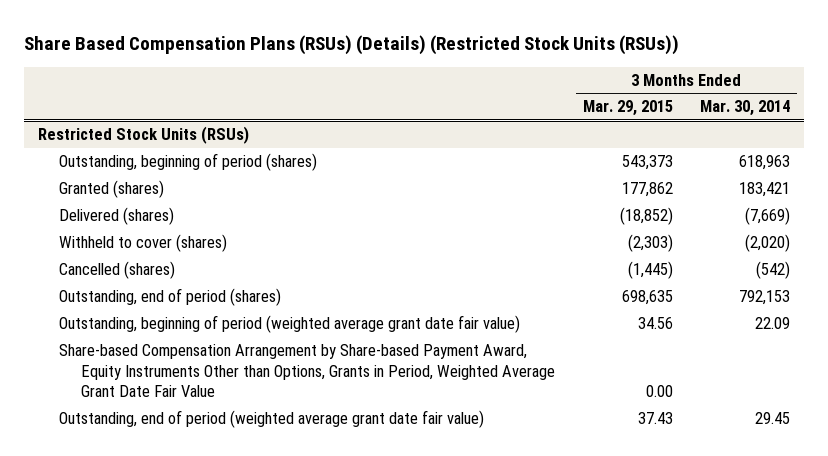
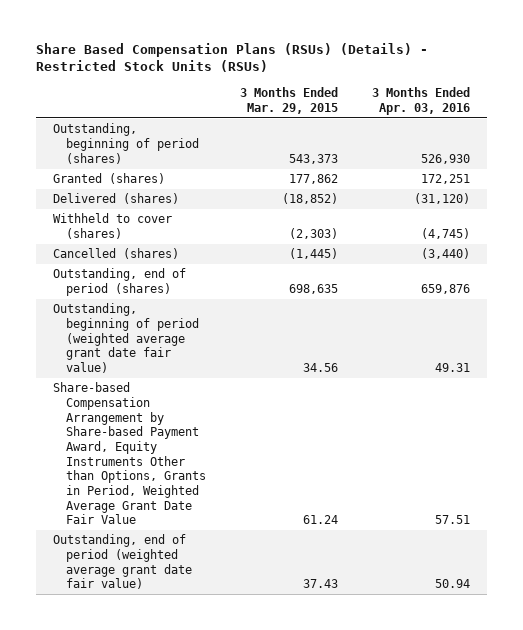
[23,34,679,55] Share Based Compensation Plans (RSUs) (Details) (Restricted Stock Units (RSUs)) -> [36,42,429,73] Share Based Compensation Plans (RSUs) (Details) - Restricted Stock Units (RSUs)
[700,100,791,117] Mar. 30, 2014 -> none
none -> [372,87,471,115] 3 Months Ended Apr. 03, 2016
[37,126,249,145] Restricted Stock Units (RSUs) -> none
[645,385,673,398] 0.00 -> [303,515,339,525] 61.24

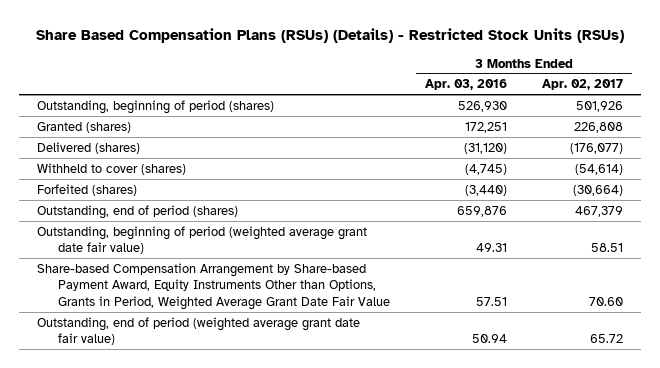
[240,87,339,114] 3 Months Ended Mar. 29, 2015 -> none
none -> [542,79,624,91] Apr. 02, 2017
[52,248,179,260] Cancelled (shares) -> [36,183,137,196] Forfeited (shares)

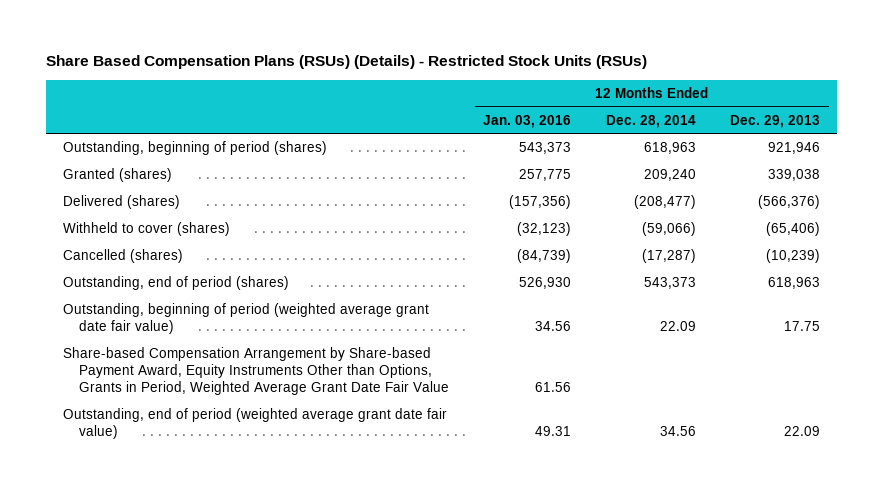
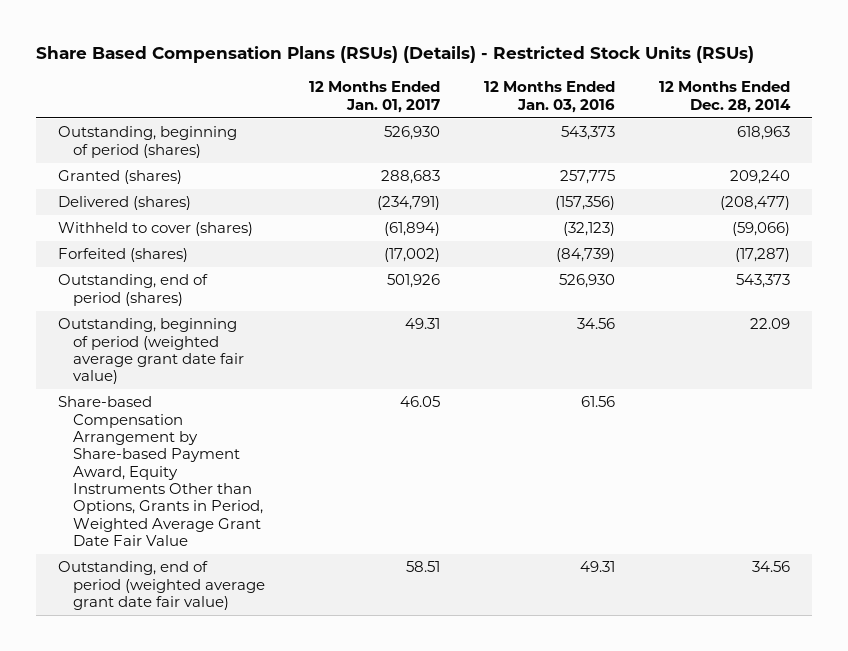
[730,114,821,128] Dec. 29, 2013 -> none
none -> [308,81,440,113] 12 Months Ended Jan. 01, 2017
[62,248,183,263] Cancelled (shares) -> [58,248,189,263] Forfeited (shares)

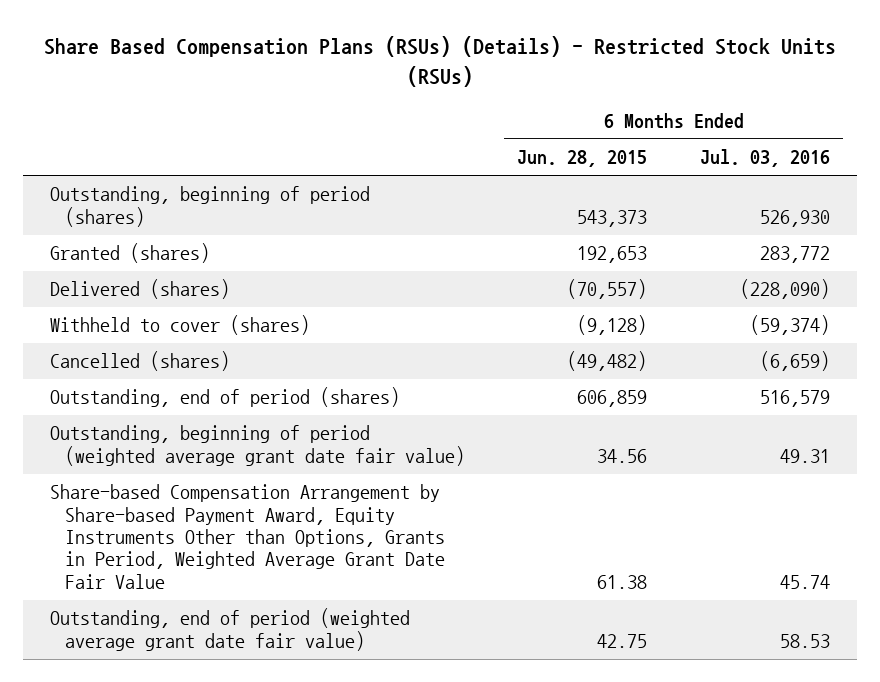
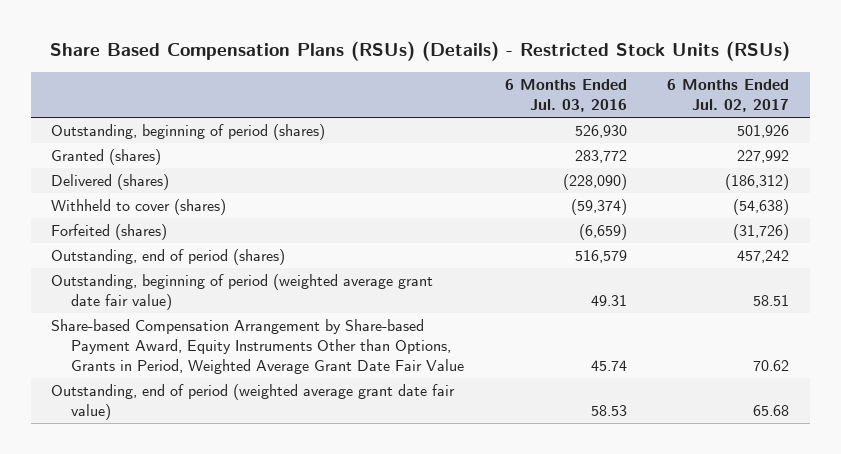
[517,150,648,168] Jun. 28, 2015 -> none
none -> [667,79,790,113] 6 Months Ended Jul. 02, 2017
[49,351,230,372] Cancelled (shares) -> [51,224,168,241] Forfeited (shares)

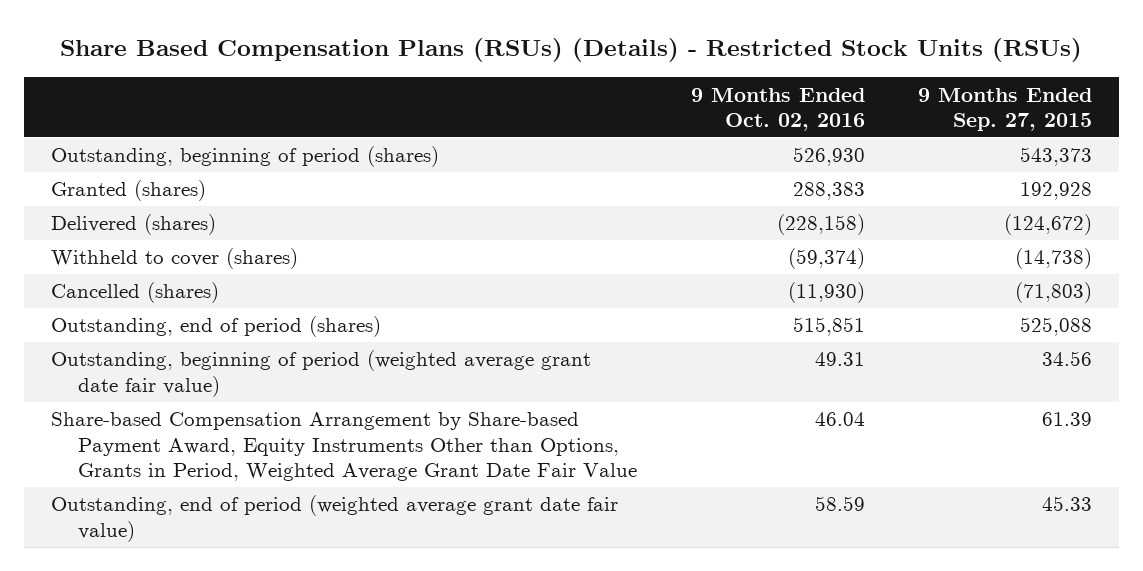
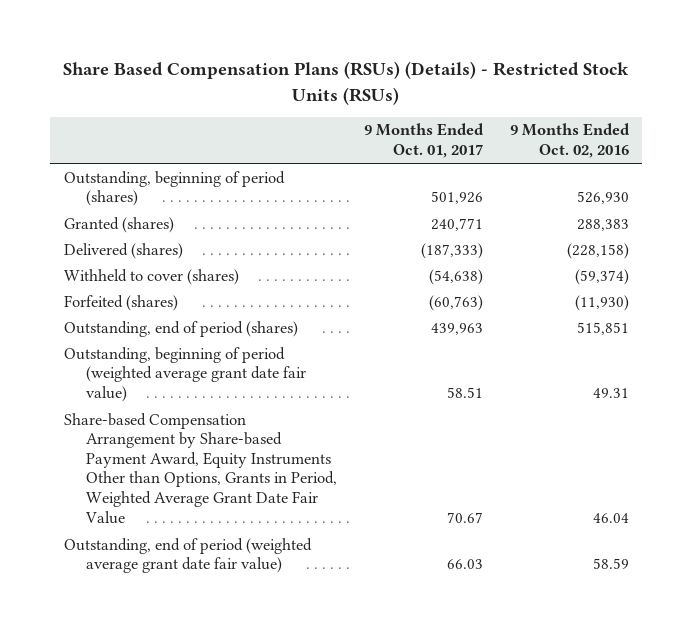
[918,87,1093,131] 9 Months Ended Sep. 27, 2015 -> none
none -> [363,123,484,159] 9 Months Ended Oct. 01, 2017
[50,282,219,304] Cancelled (shares) -> [63,294,178,311] Forfeited (shares)

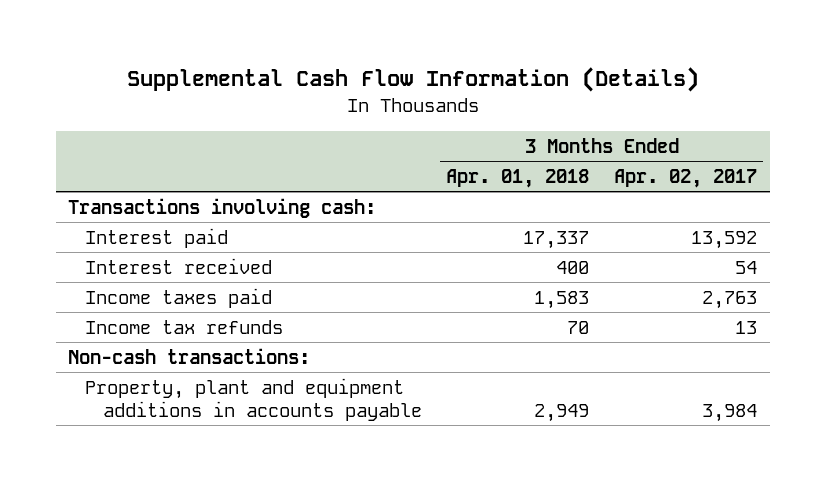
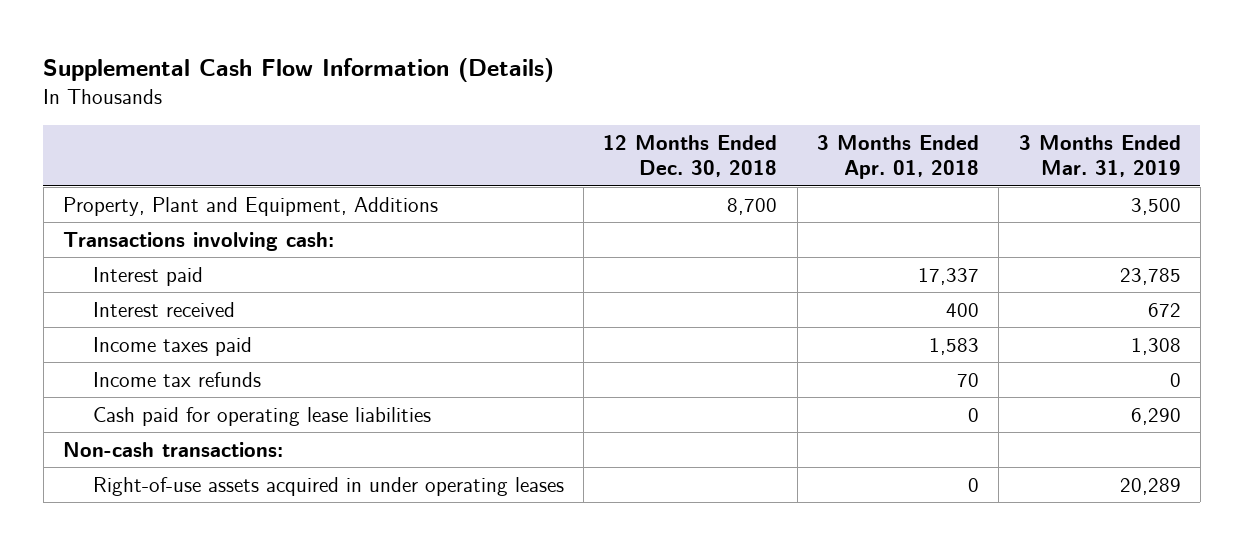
[614,169,758,189] Apr. 02, 2017 -> none
none -> [603,135,778,178] 12 Months Ended Dec. 30, 2018
none -> [1018,135,1181,178] 3 Months Ended Mar. 31, 2019
none -> [63,197,439,217] Property, Plant and Equipment, Additions
none -> [92,407,431,427] Cash paid for operating lease liabilities
[85,377,422,421] Property, plant and equipment additions in accounts payable -> none
none -> [92,477,564,497] Right-of-use assets acquired in under operating leases

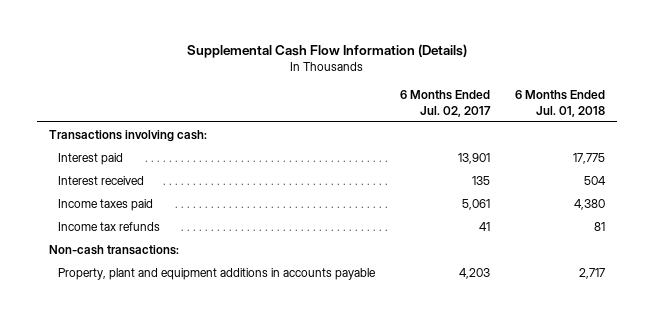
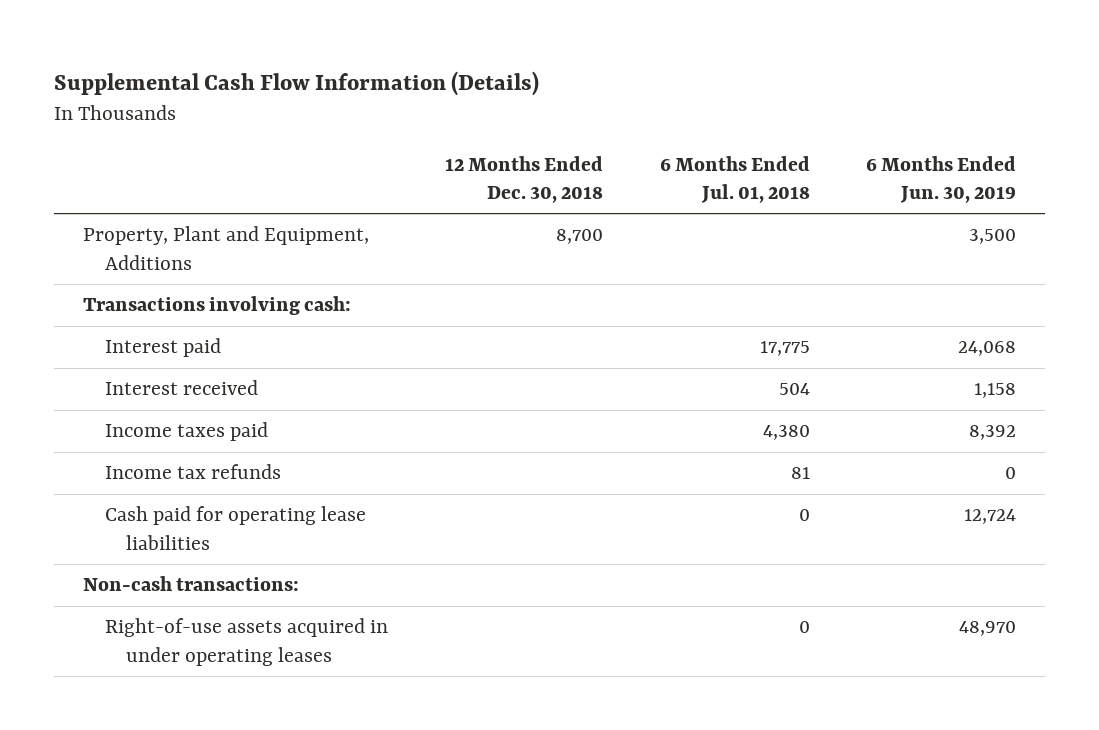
[400,90,492,117] 6 Months Ended Jul. 02, 2017 -> none
none -> [444,155,603,203] 12 Months Ended Dec. 30, 2018
none -> [866,155,1017,203] 6 Months Ended Jun. 30, 2019
none -> [82,226,369,270] Property, Plant and Equipment, Additions
none -> [104,506,366,550] Cash paid for operating lease liabilities
[58,268,377,281] Property, plant and equipment additions in accounts payable -> none
none -> [104,618,388,666] Right-of-use assets acquired in under operating leases

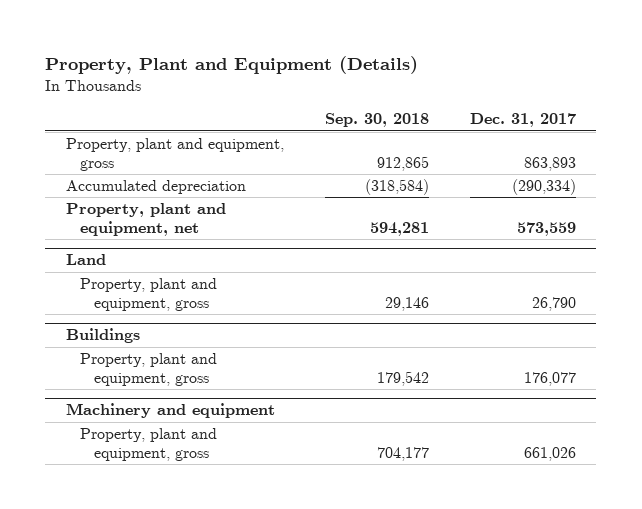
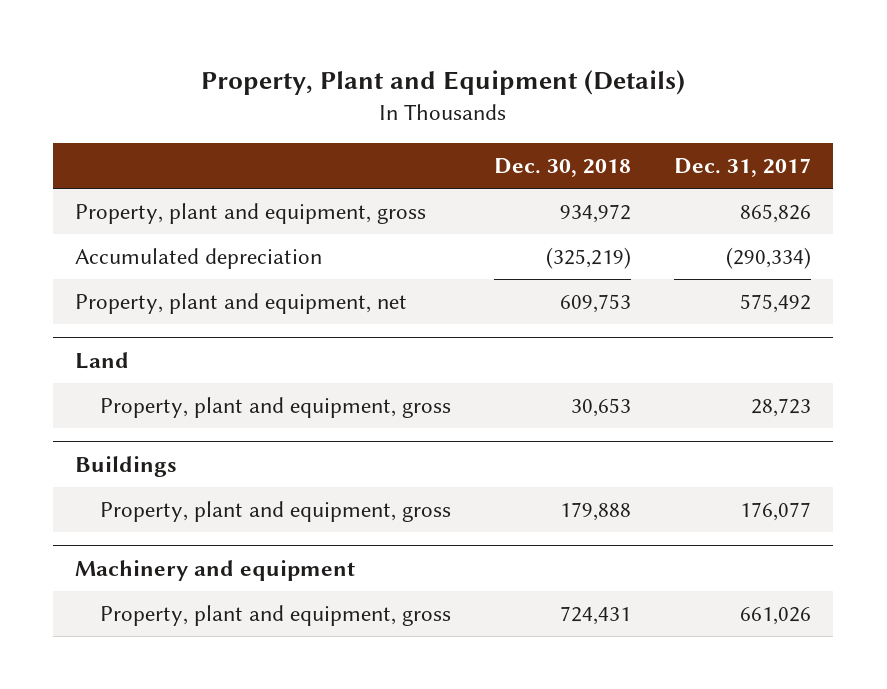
[324,113,429,128] Sep. 30, 2018 -> none
none -> [494,158,632,178] Dec. 30, 2018
[523,156,576,171] 863,893 -> [740,204,812,224] 865,826
[516,221,576,236] 573,559 -> [740,294,812,314] 575,492
[531,296,576,311] 26,790 -> [751,398,812,418] 28,723

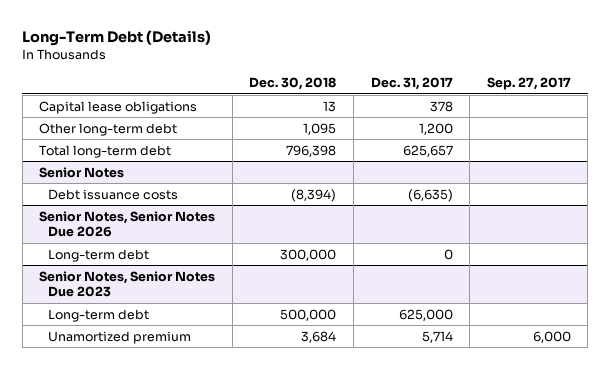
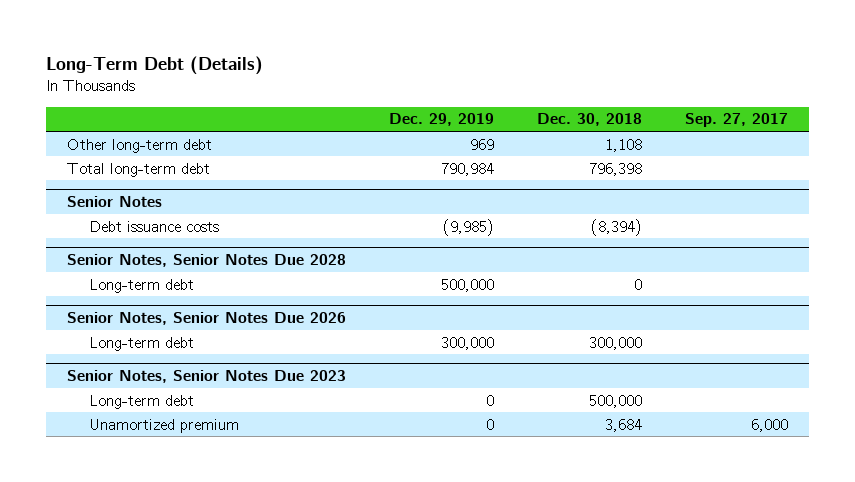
[370,76,453,90] Dec. 31, 2017 -> none
none -> [388,113,494,127] Dec. 29, 2019
[39,100,198,114] Capital lease obligations -> none
[303,122,337,135] 1,095 -> [604,138,642,152] 1,108
none -> [67,254,347,268] Senior Notes, Senior Notes Due 2028
none -> [88,278,194,293] Long-term debt

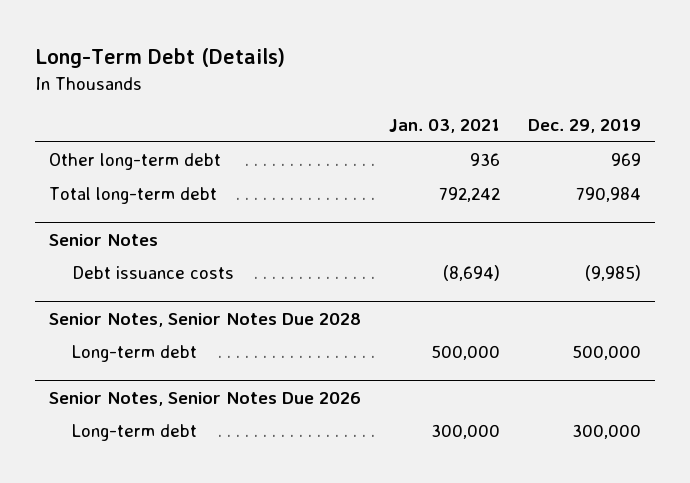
[536,113,642,127] Dec. 30, 2018 -> none
[684,113,788,128] Sep. 27, 2017 -> none
none -> [389,119,501,134] Jan. 03, 2021
[67,370,347,384] Senior Notes, Senior Notes Due 2023 -> none
[88,394,194,409] Long-term debt -> none
[88,418,239,433] Unamortized premium -> none

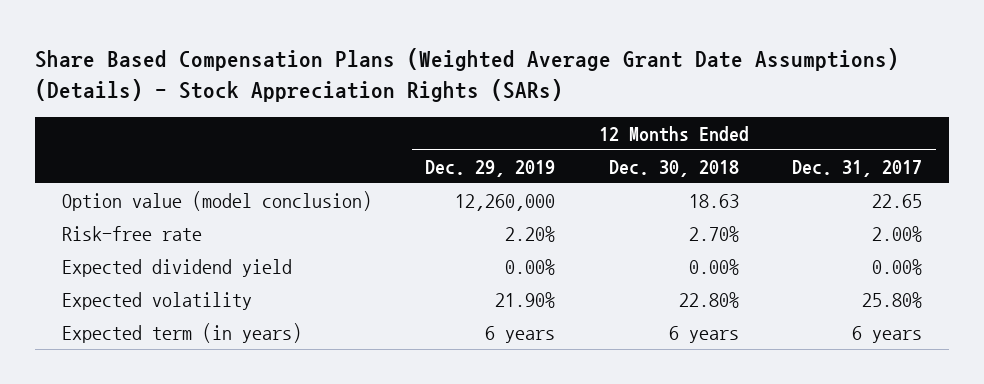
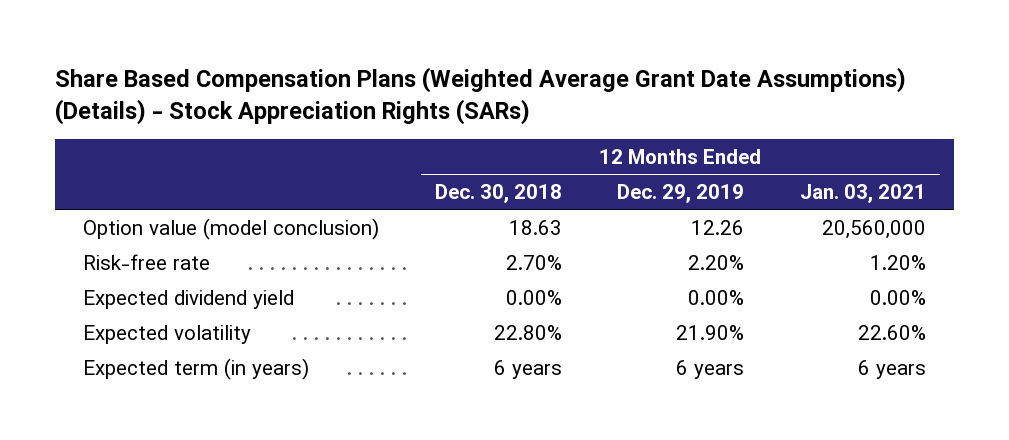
[792,159,923,177] Dec. 31, 2017 -> none
none -> [799,184,926,204] Jan. 03, 2021
[455,193,556,211] 12,260,000 -> [691,219,745,235] 12.26

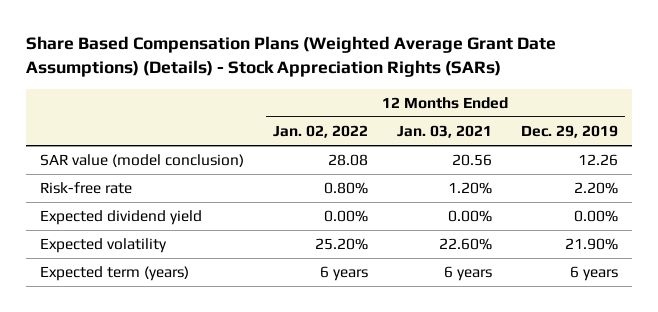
[434,184,562,204] Dec. 30, 2018 -> none
none -> [273,125,369,139] Jan. 02, 2022
[82,217,379,240] Option value (model conclusion) -> [40,154,245,168] SAR value (model conclusion)
[821,219,926,239] 20,560,000 -> [451,154,492,167] 20.56
[82,357,309,380] Expected term (in years) -> [40,266,190,282] Expected term (years)

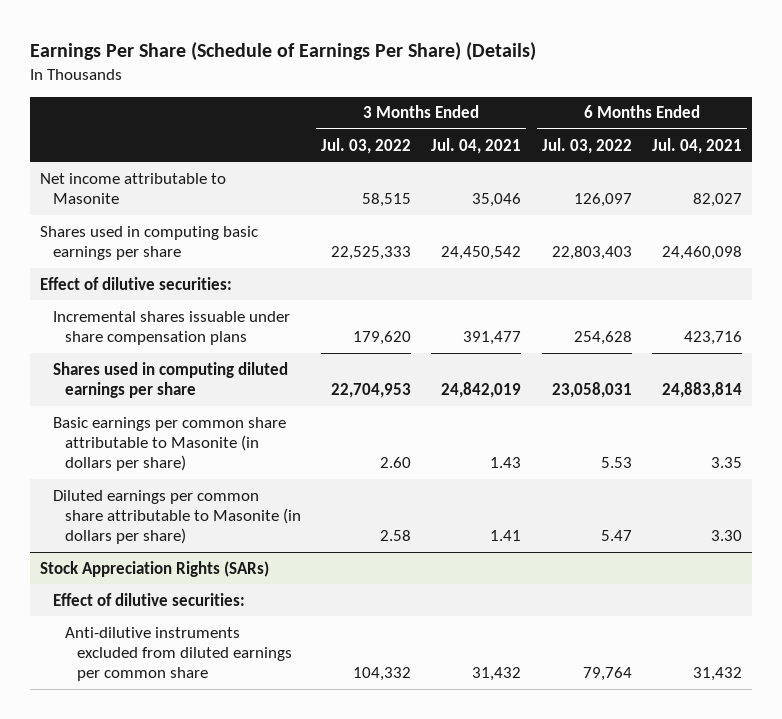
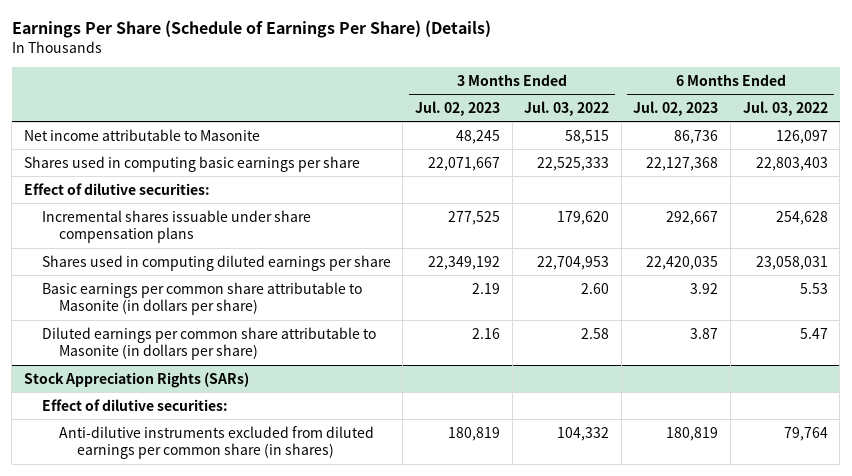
[431,137,522,154] Jul. 04, 2021 -> none
[651,137,742,154] Jul. 04, 2021 -> none
none -> [414,100,500,116] Jul. 02, 2023
none -> [633,100,719,116] Jul. 02, 2023
[64,626,293,682] Anti-dilutive instruments excluded from diluted earnings per common share -> [59,425,375,460] Anti-dilutive instruments excluded from diluted earnings per common share (in shares)

